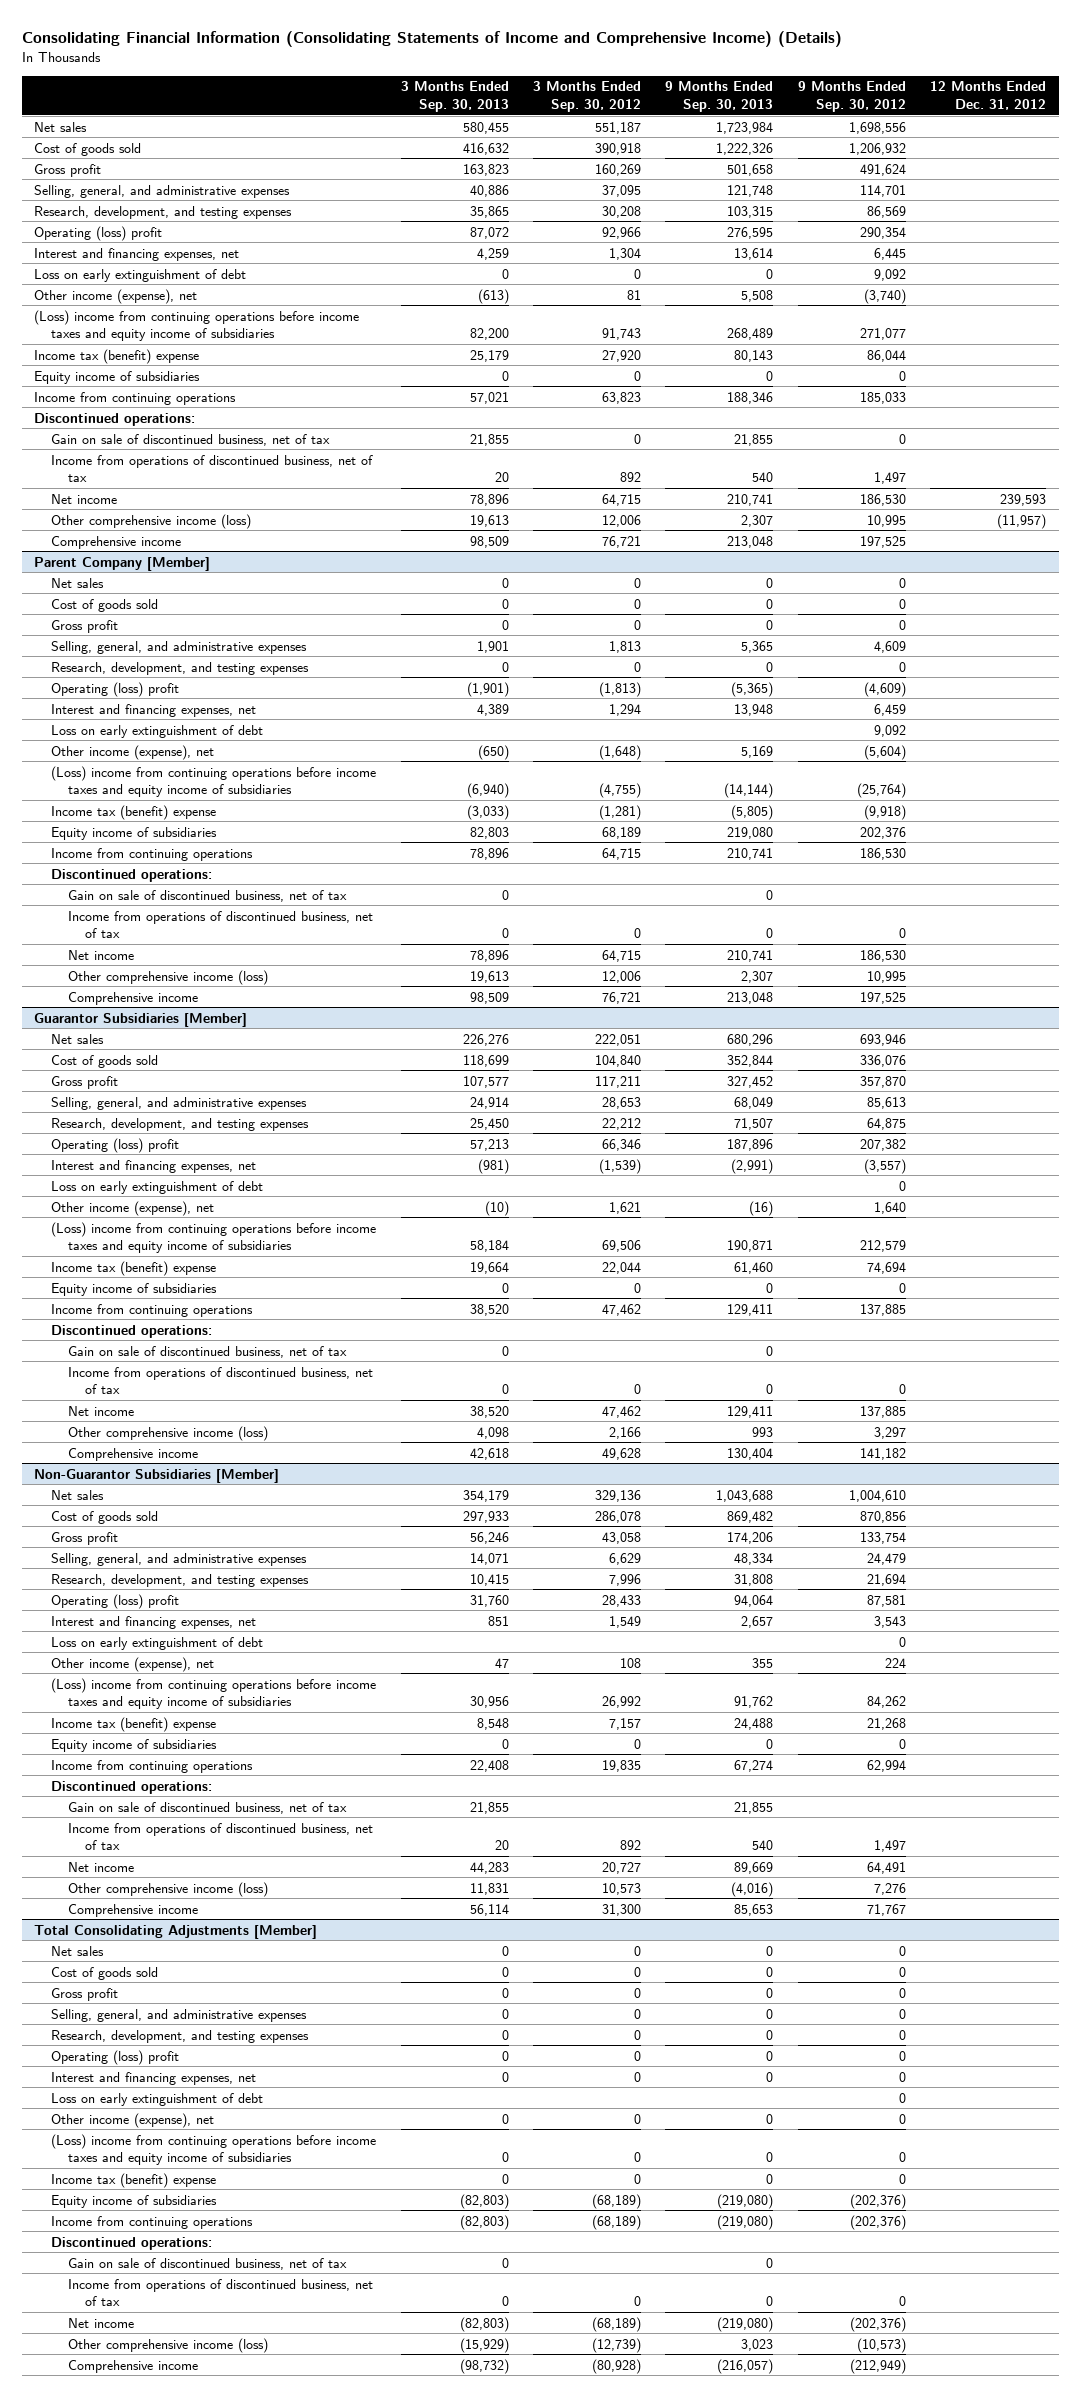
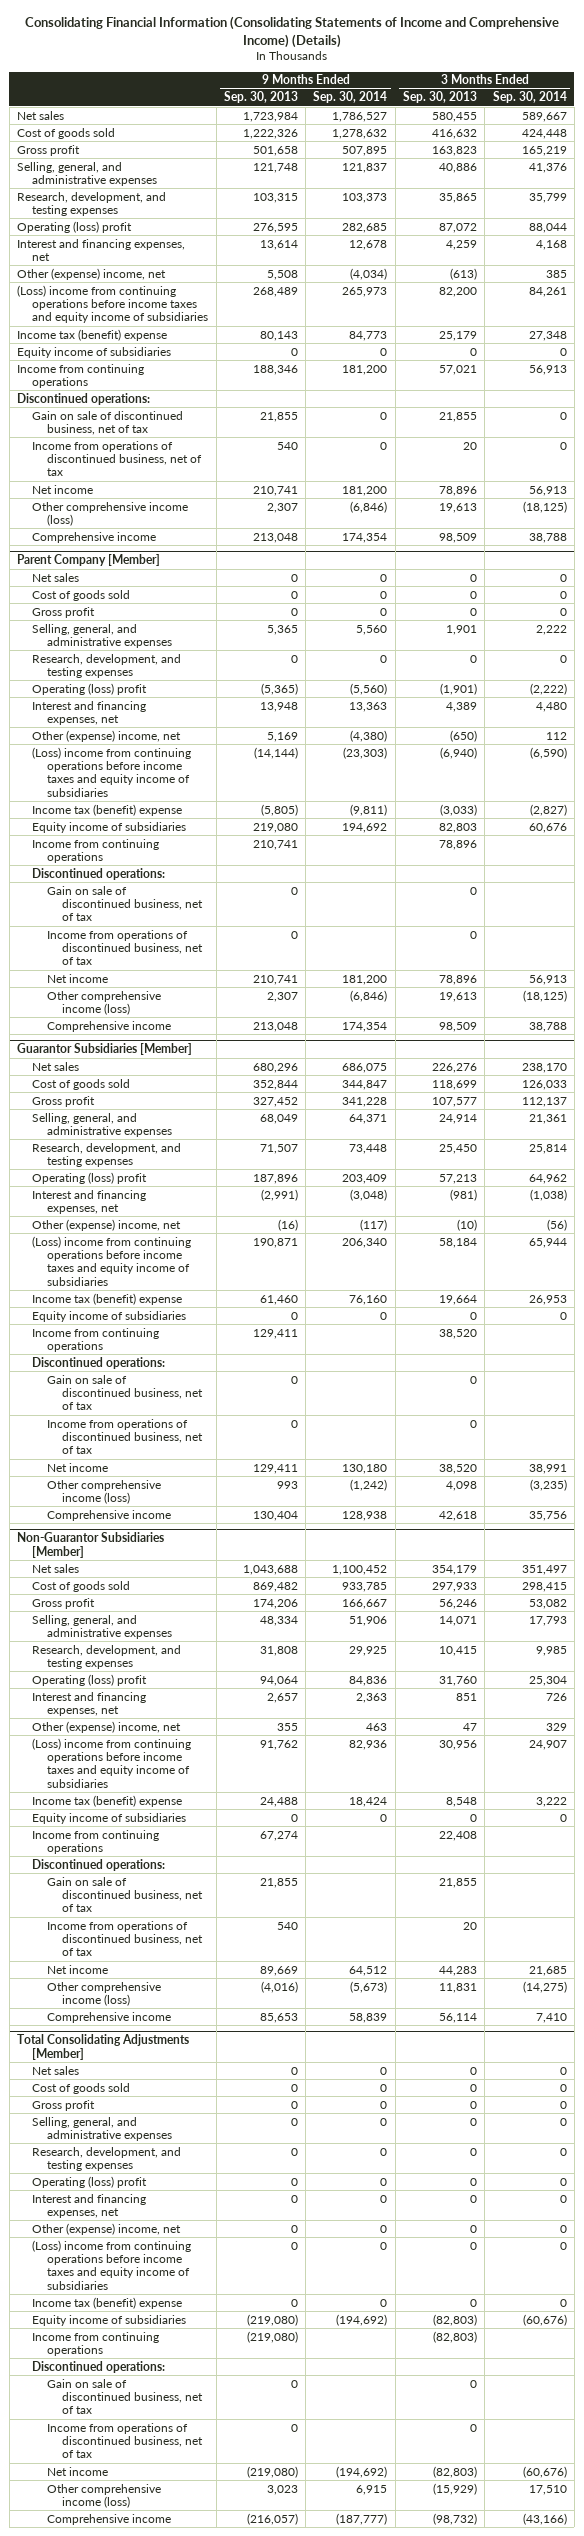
[533,81,642,112] 3 Months Ended Sep. 30, 2012 -> none
[797,81,906,112] 9 Months Ended Sep. 30, 2012 -> none
[930,81,1047,110] 12 Months Ended Dec. 31, 2012 -> none
none -> [313,91,388,104] Sep. 30, 2014
none -> [492,91,567,104] Sep. 30, 2014
[34,268,247,282] Loss on early extinguishment of debt -> none
[34,288,198,304] Other income (expense), net -> [17,267,167,280] Other (expense) income, net
[51,724,264,738] Loss on early extinguishment of debt -> none
[51,744,215,760] Other income (expense), net -> [32,729,182,742] Other (expense) income, net
[51,1180,264,1194] Loss on early extinguishment of debt -> none
[51,1200,215,1216] Other income (expense), net -> [32,1218,182,1231] Other (expense) income, net
[51,1636,264,1650] Loss on early extinguishment of debt -> none
[51,1656,215,1672] Other income (expense), net -> [32,1720,182,1733] Other (expense) income, net
[51,2092,264,2106] Loss on early extinguishment of debt -> none
[51,2112,215,2128] Other income (expense), net -> [32,2222,182,2235] Other (expense) income, net

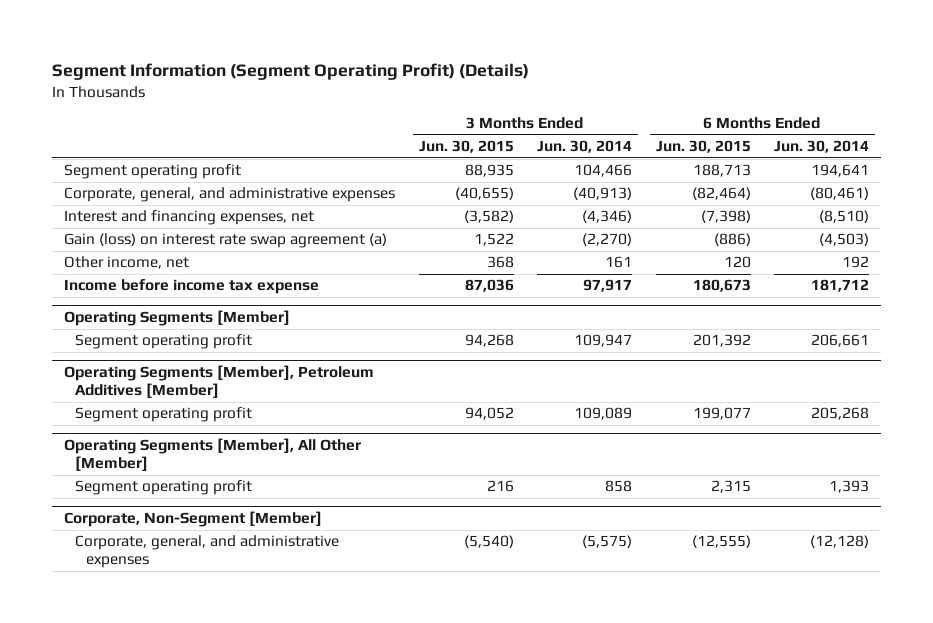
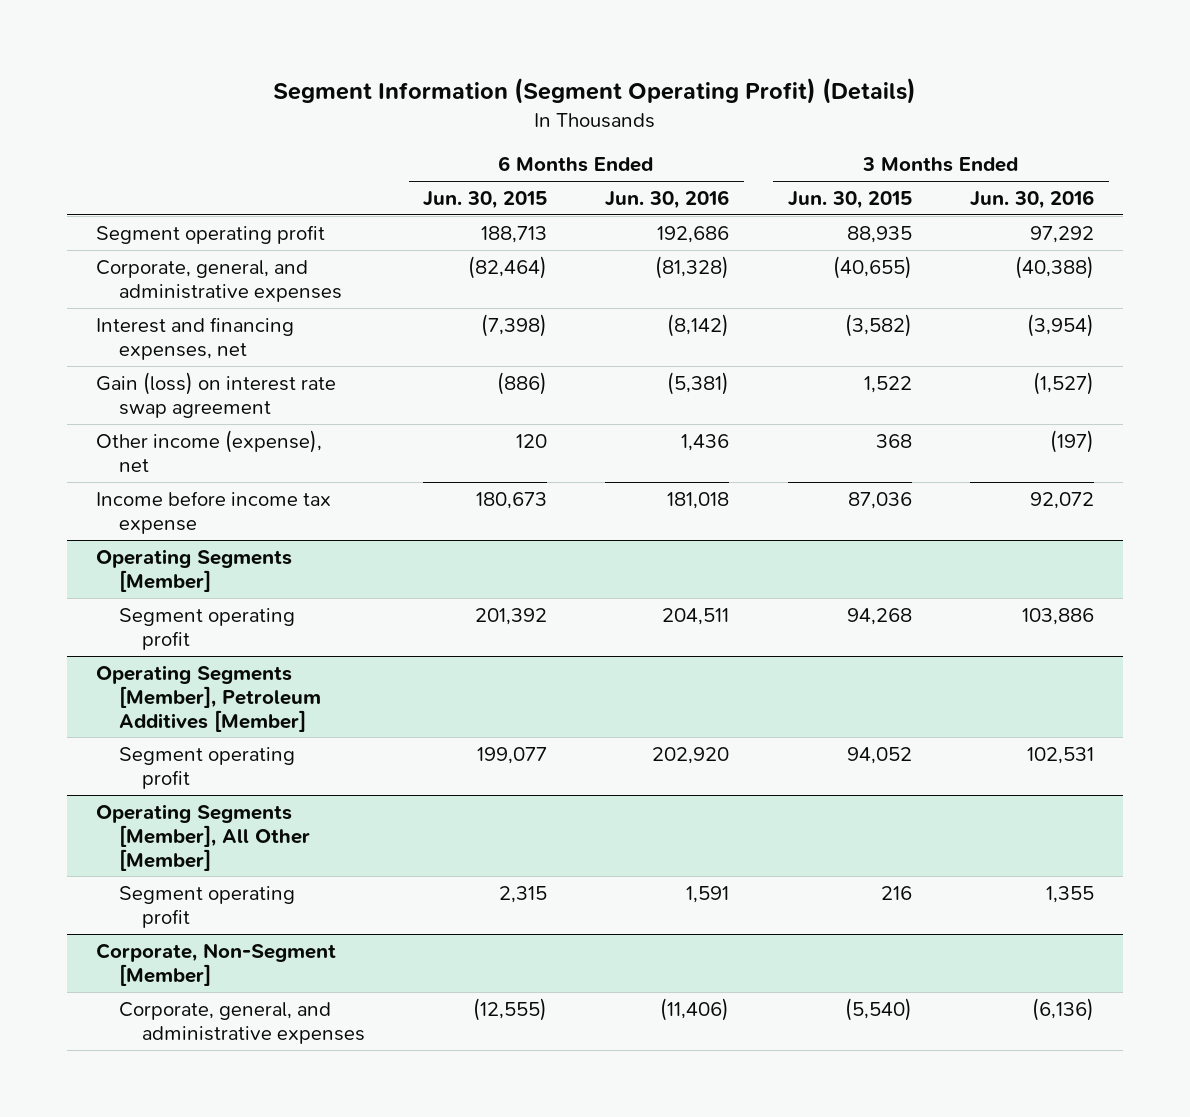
[537,140,633,154] Jun. 30, 2014 -> none
[774,140,870,154] Jun. 30, 2014 -> none
none -> [605,189,730,209] Jun. 30, 2016
none -> [970,189,1095,209] Jun. 30, 2016
[63,233,387,249] Gain (loss) on interest rate swap agreement (a) -> [96,371,337,418] Gain (loss) on interest rate swap agreement
[63,256,189,270] Other income, net -> [96,429,323,472] Other income (expense), net

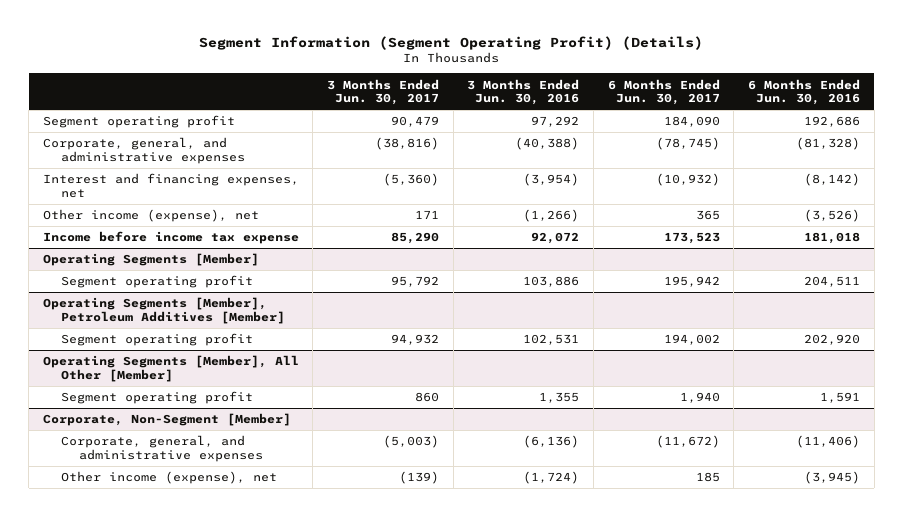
[423,190,548,209] Jun. 30, 2015 -> none
[787,190,912,209] Jun. 30, 2015 -> none
none -> [327,78,440,106] 3 Months Ended Jun. 30, 2017
none -> [607,78,720,106] 6 Months Ended Jun. 30, 2017
[96,371,337,418] Gain (loss) on interest rate swap agreement -> none
[681,433,730,451] 1,436 -> [803,209,860,223] (3,526)
[1050,429,1095,453] (197) -> [523,209,580,223] (1,266)
none -> [60,471,277,485] Other income (expense), net

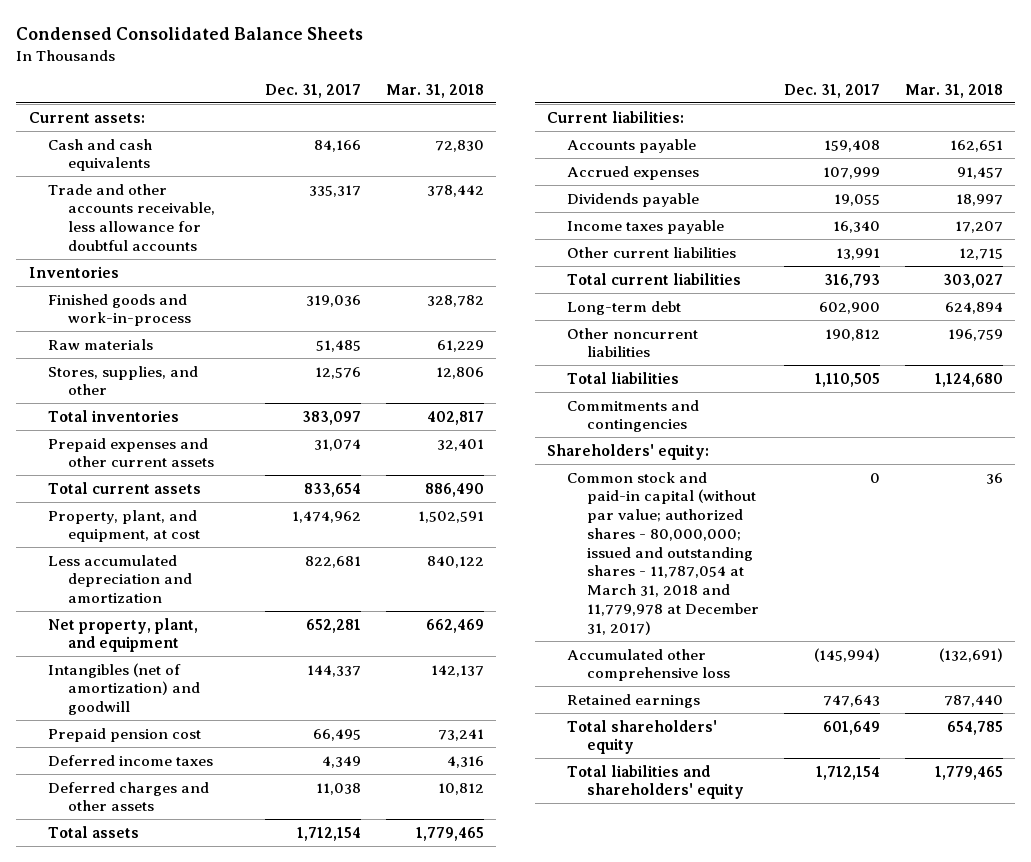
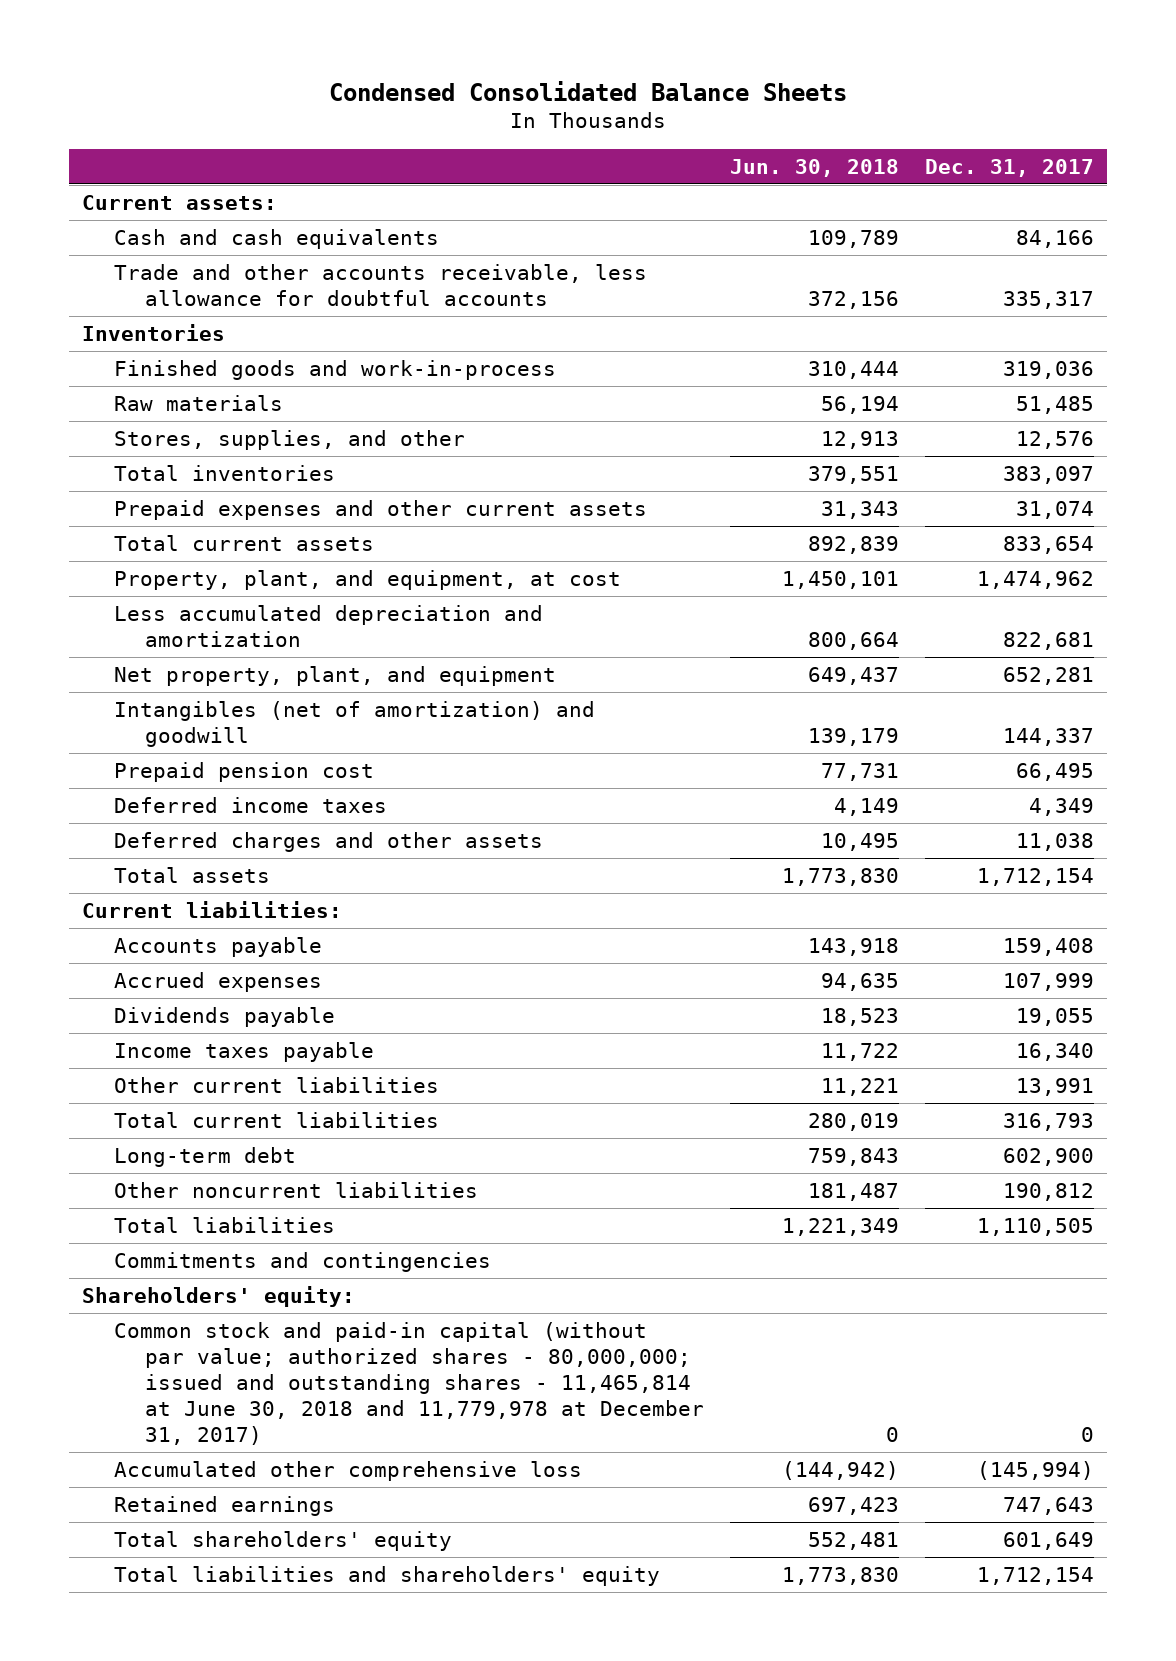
[386,83,485,98] Mar. 31, 2018 -> none
none -> [730,158,900,177] Jun. 30, 2018
[567,471,760,635] Common stock and paid-in capital (without par value; authorized shares - 80,000,000; issued and outstanding shares - 11,787,054 at March 31, 2018 and 11,779,978 at December 31, 2017) -> [113,1321,705,1445] Common stock and paid-in capital (without par value; authorized shares - 80,000,000; issued and outstanding shares - 11,465,814 at June 30, 2018 and 11,779,978 at December 31, 2017)

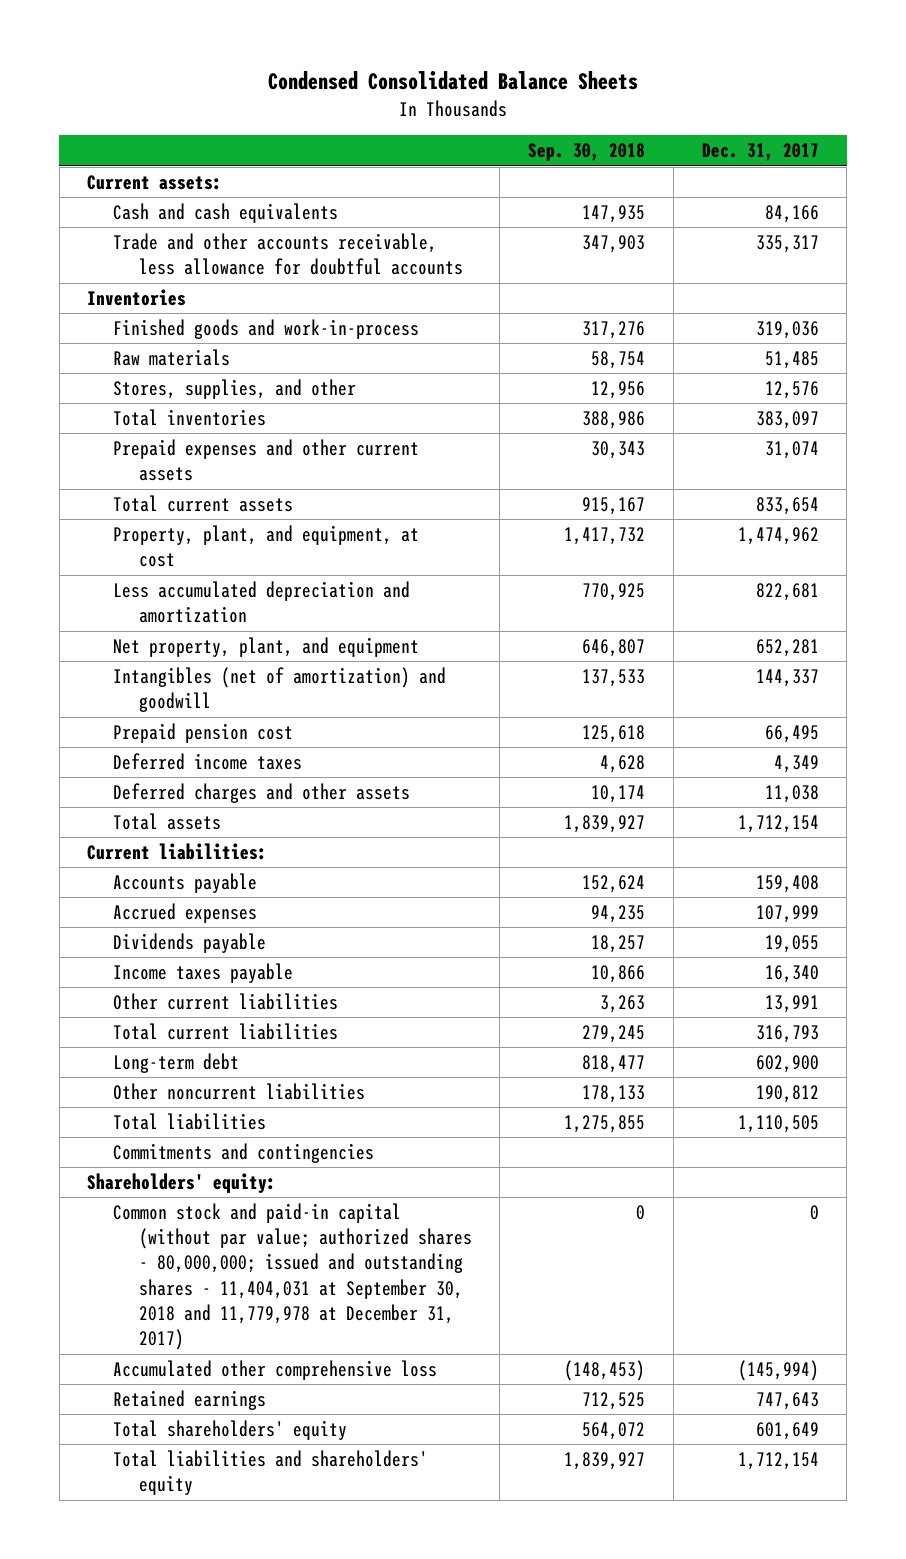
[730,158,900,177] Jun. 30, 2018 -> none
none -> [528,143,646,162] Sep. 30, 2018
[113,1321,705,1445] Common stock and paid-in capital (without par value; authorized shares - 80,000,000; issued and outstanding shares - 11,465,814 at June 30, 2018 and 11,779,978 at December 31, 2017) -> [113,1203,472,1351] Common stock and paid-in capital (without par value; authorized shares - 80,000,000; issued and outstanding shares - 11,404,031 at September 30, 2018 and 11,779,978 at December 31, 2017)

